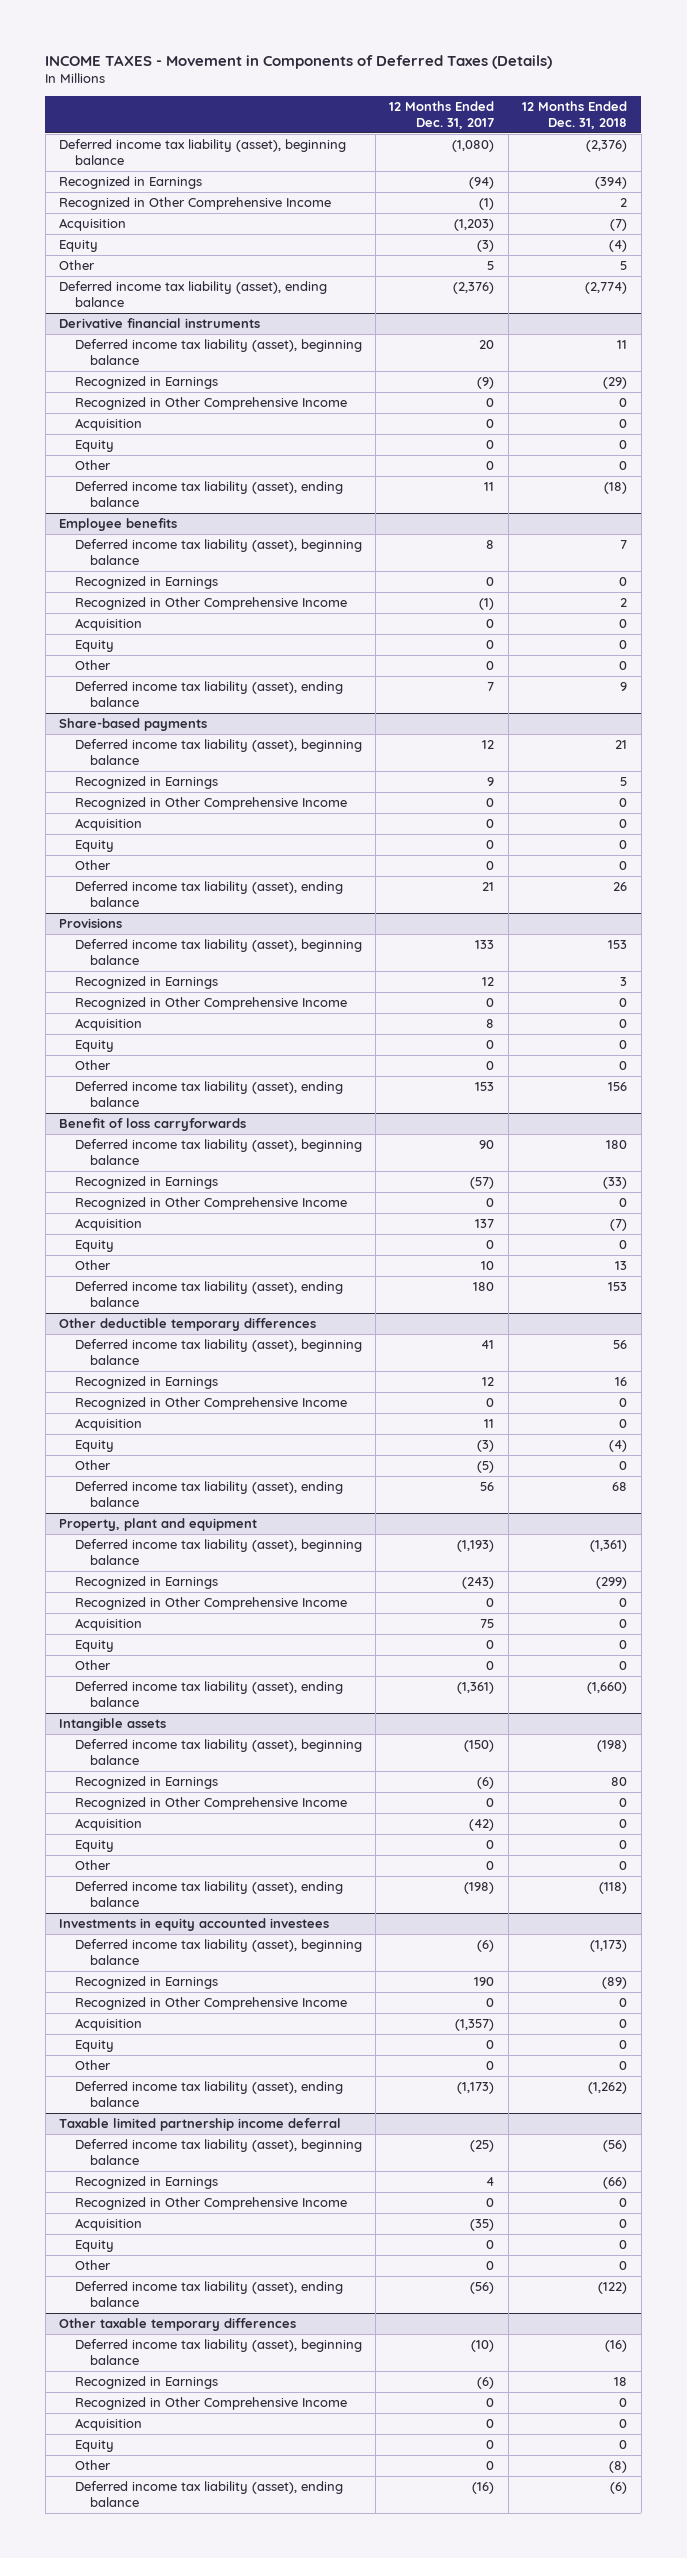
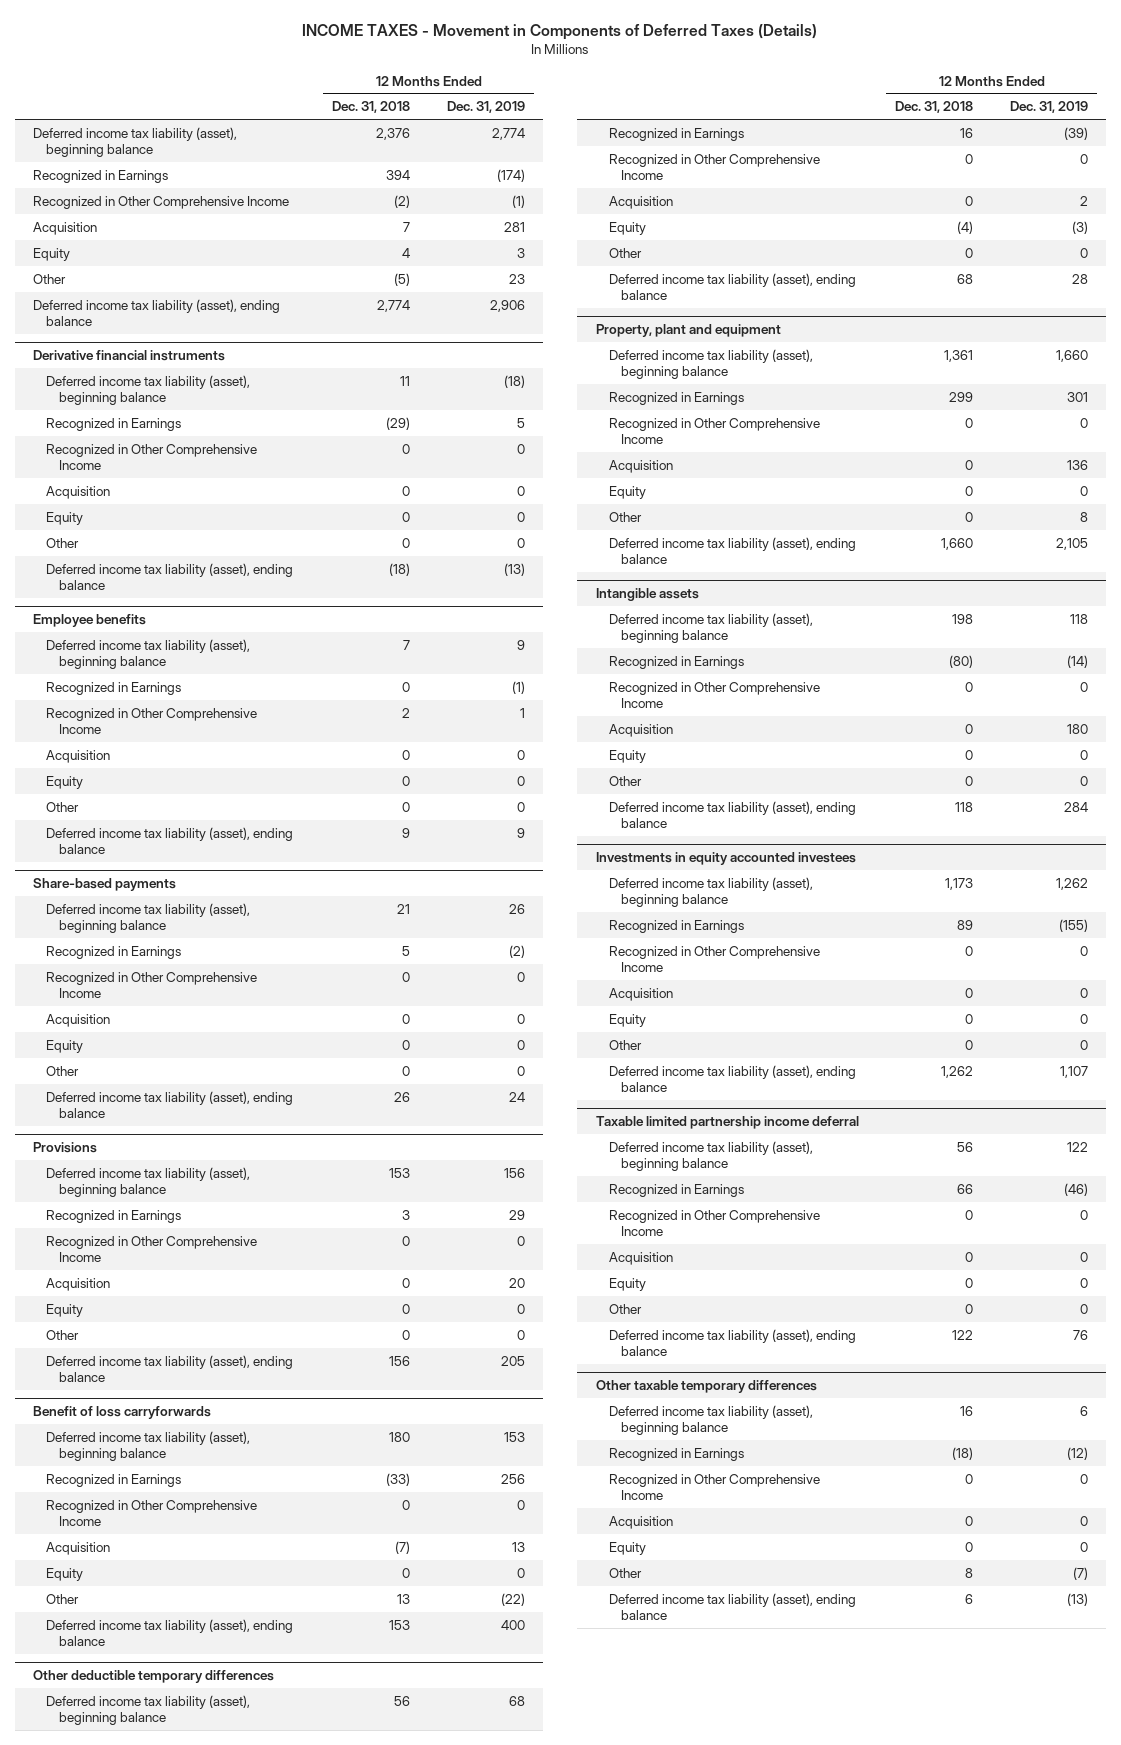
[389,101,495,129] 12 Months Ended Dec. 31, 2017 -> none
none -> [447,101,526,114] Dec. 31, 2019
[586,140,628,153] (2,376) -> [376,127,411,140] 2,376
[595,177,628,190] (394) -> [386,169,411,180] 394
[620,198,628,208] 2 -> [394,194,411,208] (2)
[610,219,628,232] (7) -> [403,221,411,232] 7
[609,240,628,253] (4) -> [402,247,411,258] 4
[620,261,628,271] 5 -> [394,272,411,286] (5)
[585,282,628,295] (2,774) -> [377,299,411,312] 2,774
[590,1540,628,1553] (1,361) -> [944,349,974,362] 1,361
[596,1577,628,1590] (299) -> [949,391,974,402] 299
[587,1682,628,1695] (1,660) -> [941,537,974,550] 1,660
[597,1740,628,1753] (198) -> [952,613,974,624] 198
[611,1777,628,1787] 80 -> [949,654,974,668] (80)
[599,1882,628,1895] (118) -> [955,801,974,812] 118
[590,1940,628,1953] (1,173) -> [945,877,974,890] 1,173
[602,1977,628,1990] (89) -> [957,919,974,930] 89
[588,2082,628,2095] (1,262) -> [941,1065,974,1078] 1,262
[603,2140,628,2153] (56) -> [957,1141,974,1152] 56
[603,2177,628,2190] (66) -> [957,1183,974,1194] 66
[598,2282,628,2295] (122) -> [952,1329,974,1340] 122
[605,2340,628,2353] (16) -> [960,1405,974,1416] 16
[614,2377,628,2387] 18 -> [952,1446,974,1460] (18)
[609,2461,628,2474] (8) -> [965,1567,974,1578] 8
[610,2482,628,2495] (6) -> [965,1593,974,1604] 6

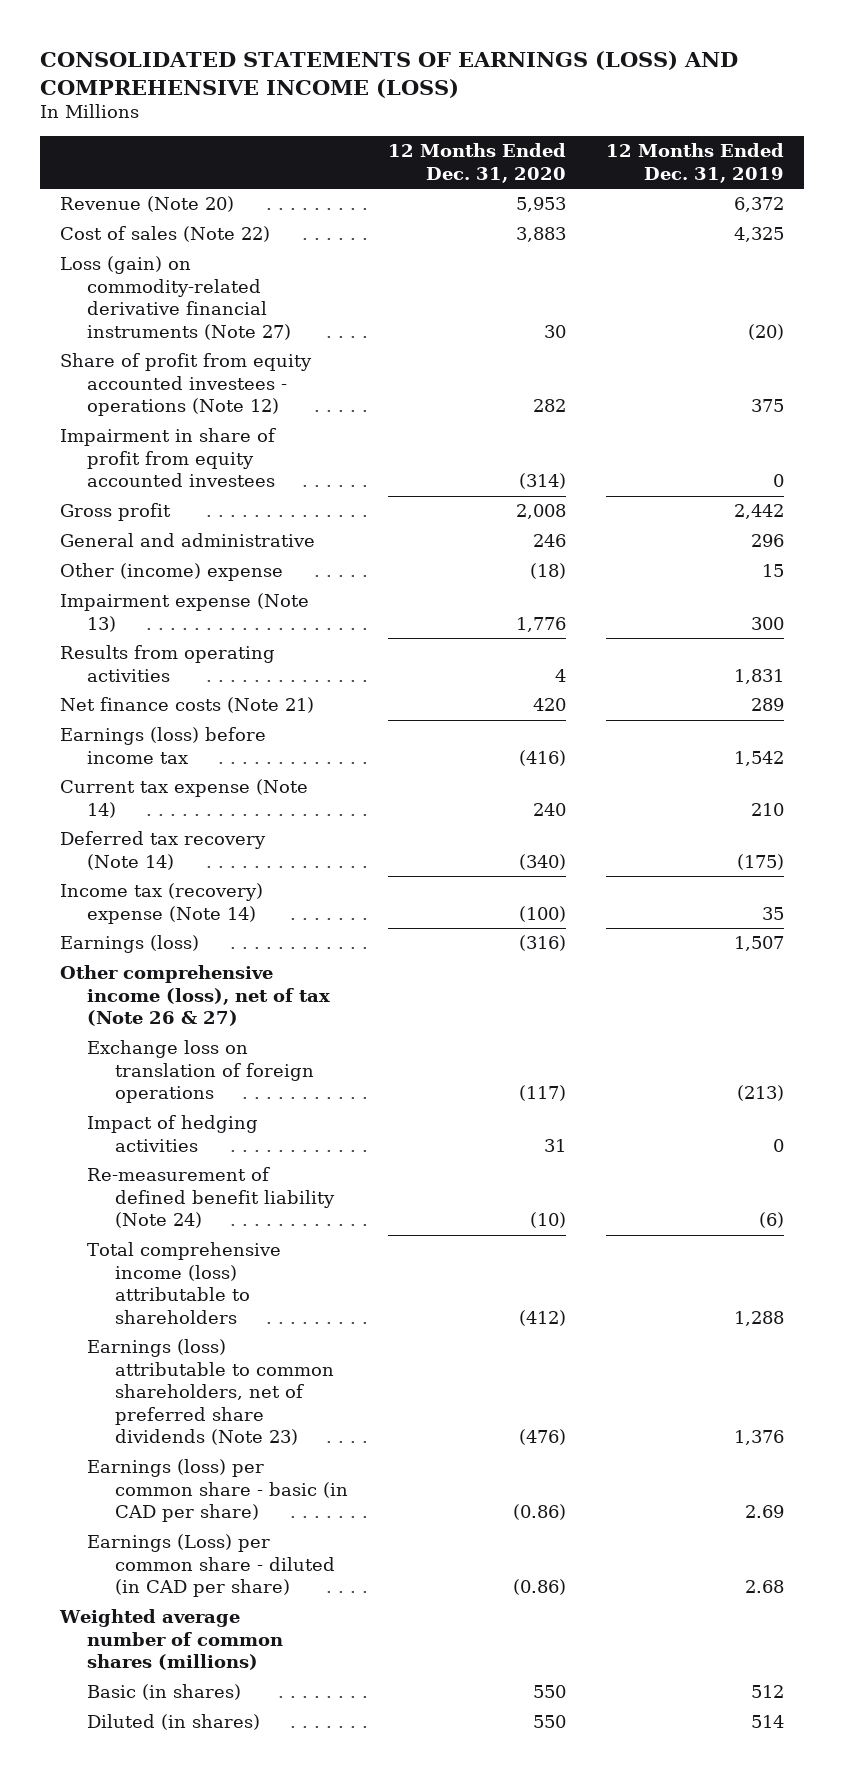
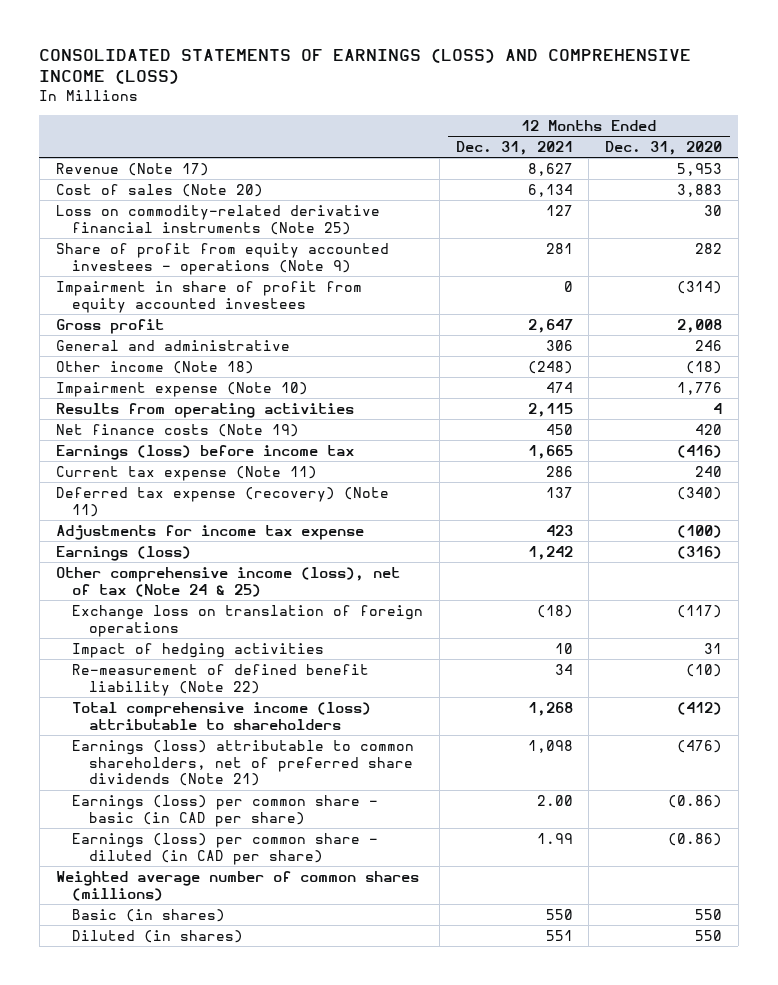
[605,143,784,183] 12 Months Ended Dec. 31, 2019 -> none
none -> [455,140,573,155] Dec. 31, 2021
[59,196,234,213] Revenue (Note 20) -> [55,162,209,176] Revenue (Note 17)
[59,226,270,243] Cost of sales (Note 22) -> [55,183,263,197] Cost of sales (Note 20)
[59,256,292,340] Loss (gain) on commodity-related derivative financial instruments (Note 27) -> [55,204,380,235] Loss on commodity-related derivative financial instruments (Note 25)
[59,353,312,417] Share of profit from equity accounted investees - operations (Note 12) -> [55,242,389,275] Share of profit from equity accounted investees - operations (Note 9)
[59,563,283,582] Other (income) expense -> [55,360,254,374] Other income (Note 18)
[59,593,309,632] Impairment expense (Note 13) -> [55,381,308,397] Impairment expense (Note 10)
[59,697,314,714] Net finance costs (Note 21) -> [55,423,299,437] Net finance costs (Note 19)
[59,883,263,924] Income tax (recovery) expense (Note 14) -> none
[59,779,308,818] Current tax expense (Note 14) -> [55,465,317,481] Current tax expense (Note 11)
[59,831,266,870] Deferred tax recovery (Note 14) -> [55,486,389,517] Deferred tax expense (recovery) (Note 11)
none -> [55,524,364,540] Adjustments for income tax expense
[59,965,331,1027] Other comprehensive income (loss), net of tax (Note 26 & 27) -> [55,566,400,597] Other comprehensive income (loss), net of tax (Note 24 & 25)
[87,1167,335,1229] Re-measurement of defined benefit liability (Note 24) -> [72,663,370,696] Re-measurement of defined benefit liability (Note 22)
[87,1339,334,1446] Earnings (loss) attributable to common shareholders, net of preferred share dividends (Note 23) -> [72,739,415,787] Earnings (loss) attributable to common shareholders, net of preferred share dividends (Note 21)
[87,1534,335,1598] Earnings (Loss) per common share - diluted (in CAD per share) -> [72,832,379,865] Earnings (loss) per common share - diluted (in CAD per share)

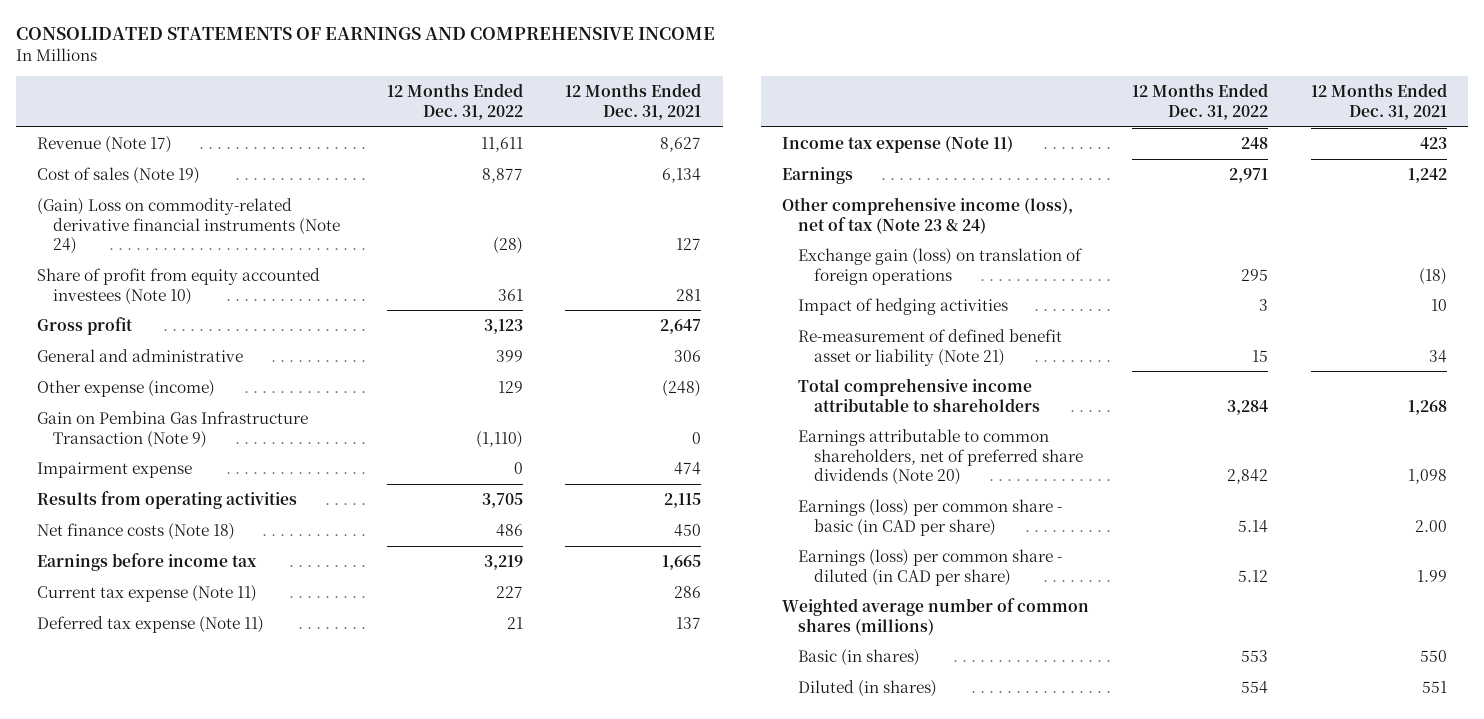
[39,48,692,85] CONSOLIDATED STATEMENTS OF EARNINGS (LOSS) AND COMPREHENSIVE INCOME (LOSS) -> [16,26,716,40] CONSOLIDATED STATEMENTS OF EARNINGS AND COMPREHENSIVE INCOME
[605,140,723,155] Dec. 31, 2020 -> none
none -> [386,83,523,120] 12 Months Ended Dec. 31, 2022
[55,280,362,313] Impairment in share of profit from equity accounted investees -> none
[55,183,263,197] Cost of sales (Note 20) -> [37,166,201,184] Cost of sales (Note 19)
[55,204,380,235] Loss on commodity-related derivative financial instruments (Note 25) -> [37,197,341,255] (Gain) Loss on commodity-related derivative financial instruments (Note 24)
[55,242,389,275] Share of profit from equity accounted investees - operations (Note 9) -> [37,267,321,305] Share of profit from equity accounted investees (Note 10)
[55,360,254,374] Other income (Note 18) -> [37,379,216,397] Other expense (income)
none -> [37,410,309,448] Gain on Pembina Gas Infrastructure Transaction (Note 9)
[55,381,308,397] Impairment expense (Note 10) -> [37,461,193,478] Impairment expense
[55,423,299,437] Net finance costs (Note 19) -> [37,522,236,540] Net finance costs (Note 18)
[55,444,354,460] Earnings (loss) before income tax -> [37,552,258,571] Earnings before income tax
[55,486,389,517] Deferred tax expense (recovery) (Note 11) -> [37,615,265,633] Deferred tax expense (Note 11)
[55,524,364,540] Adjustments for income tax expense -> [782,135,1014,153] Income tax expense (Note 11)
[55,545,191,561] Earnings (loss) -> [782,166,854,184] Earnings
[55,566,400,597] Other comprehensive income (loss), net of tax (Note 24 & 25) -> [782,196,1074,234] Other comprehensive income (loss), net of tax (Note 23 & 24)
[72,604,424,637] Exchange loss on translation of foreign operations -> [798,247,1084,285] Exchange gain (loss) on translation of foreign operations
[72,663,370,696] Re-measurement of defined benefit liability (Note 22) -> [798,328,1063,366] Re-measurement of defined benefit asset or liability (Note 21)
[72,701,372,730] Total comprehensive income (loss) attributable to shareholders -> [798,377,1041,412] Total comprehensive income attributable to shareholders
[72,739,415,787] Earnings (loss) attributable to common shareholders, net of preferred share dividends (Note 21) -> [798,428,1084,486] Earnings attributable to common shareholders, net of preferred share dividends (Note 20)

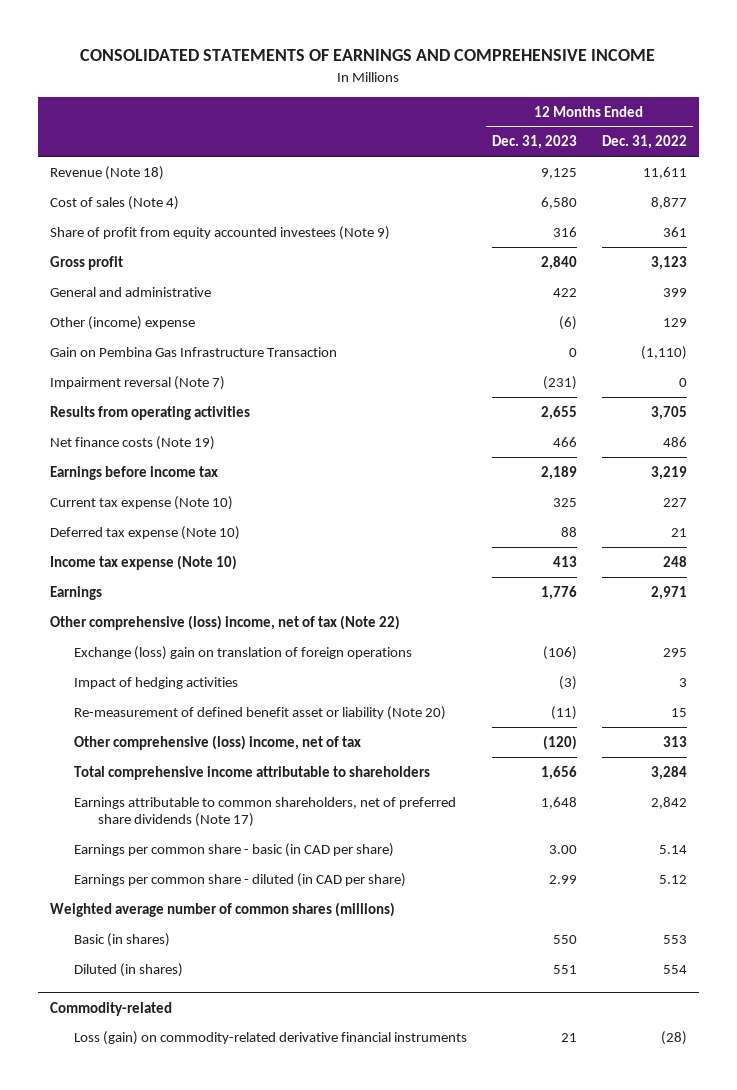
[565,83,702,120] 12 Months Ended Dec. 31, 2021 -> none
none -> [491,135,577,150] Dec. 31, 2023
[37,197,341,255] (Gain) Loss on commodity-related derivative financial instruments (Note 24) -> none
[37,135,173,153] Revenue (Note 17) -> [50,165,165,180] Revenue (Note 18)
[37,166,201,184] Cost of sales (Note 19) -> [50,195,180,210] Cost of sales (Note 4)
[37,267,321,305] Share of profit from equity accounted investees (Note 10) -> [50,225,391,240] Share of profit from equity accounted investees (Note 9)
[37,379,216,397] Other expense (income) -> [50,315,196,330] Other (income) expense
[37,410,309,448] Gain on Pembina Gas Infrastructure Transaction (Note 9) -> [50,346,338,357] Gain on Pembina Gas Infrastructure Transaction
[37,461,193,478] Impairment expense -> [50,375,226,390] Impairment reversal (Note 7)
[37,522,236,540] Net finance costs (Note 18) -> [50,435,216,450] Net finance costs (Note 19)
[37,584,258,602] Current tax expense (Note 11) -> [50,495,234,510] Current tax expense (Note 10)
[37,615,265,633] Deferred tax expense (Note 11) -> [50,525,241,540] Deferred tax expense (Note 10)
[782,135,1014,153] Income tax expense (Note 11) -> [50,554,238,570] Income tax expense (Note 10)
[782,196,1074,234] Other comprehensive income (loss), net of tax (Note 23 & 24) -> [50,614,401,630] Other comprehensive (loss) income, net of tax (Note 22)
[798,247,1084,285] Exchange gain (loss) on translation of foreign operations -> [74,645,413,660] Exchange (loss) gain on translation of foreign operations
[798,328,1063,366] Re-measurement of defined benefit asset or liability (Note 21) -> [74,705,447,720] Re-measurement of defined benefit asset or liability (Note 20)
none -> [74,734,362,750] Other comprehensive (loss) income, net of tax
[798,428,1084,486] Earnings attributable to common shareholders, net of preferred share dividends (Note 20) -> [74,796,457,828] Earnings attributable to common shareholders, net of preferred share dividends (Note 17)
[798,498,1063,536] Earnings (loss) per common share - basic (in CAD per share) -> [74,842,395,857] Earnings per common share - basic (in CAD per share)
[798,548,1063,586] Earnings (loss) per common share - diluted (in CAD per share) -> [74,872,407,887] Earnings per common share - diluted (in CAD per share)
none -> [50,1001,173,1016] Commodity-related
none -> [74,1030,468,1045] Loss (gain) on commodity-related derivative financial instruments

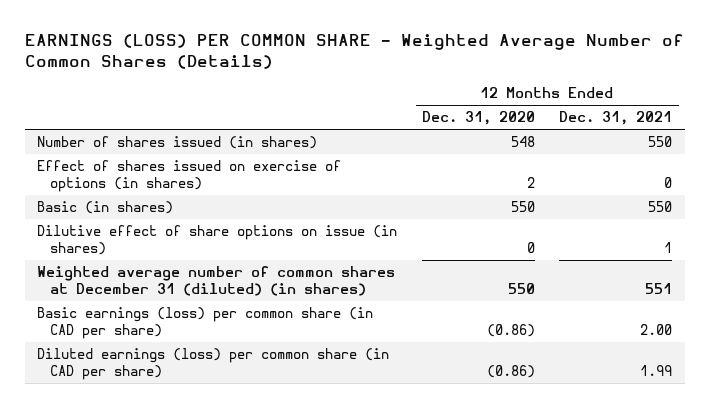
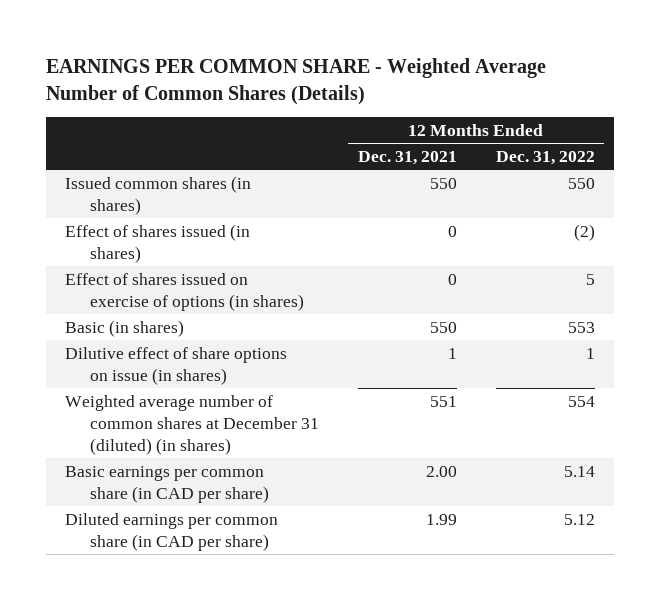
[25,34,685,70] EARNINGS (LOSS) PER COMMON SHARE - Weighted Average Number of Common Shares (Details) -> [45,57,546,105] EARNINGS PER COMMON SHARE - Weighted Average Number of Common Shares (Details)
[421,111,535,126] Dec. 31, 2020 -> none
none -> [495,150,595,165] Dec. 31, 2022
[37,136,318,150] Number of shares issued (in shares) -> [65,175,252,215] Issued common shares (in shares)
none -> [65,223,251,263] Effect of shares issued (in shares)
[37,307,374,340] Basic earnings (loss) per common share (in CAD per share) -> [65,465,269,503] Basic earnings per common share (in CAD per share)
[37,348,390,381] Diluted earnings (loss) per common share (in CAD per share) -> [65,512,279,551] Diluted earnings per common share (in CAD per share)

